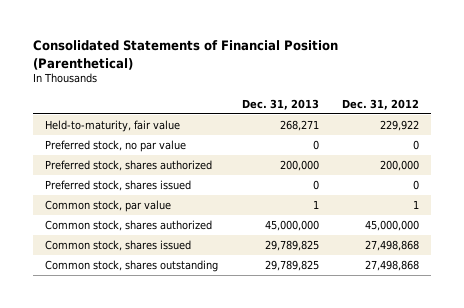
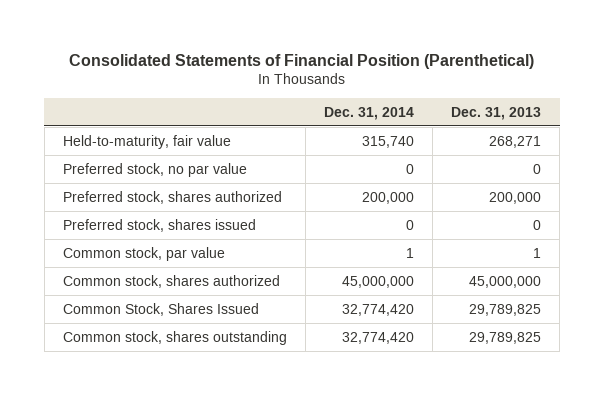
[342,98,420,110] Dec. 31, 2012 -> none
none -> [323,106,414,120] Dec. 31, 2014
[45,240,192,252] Common stock, shares issued -> [62,302,259,316] Common Stock, Shares Issued

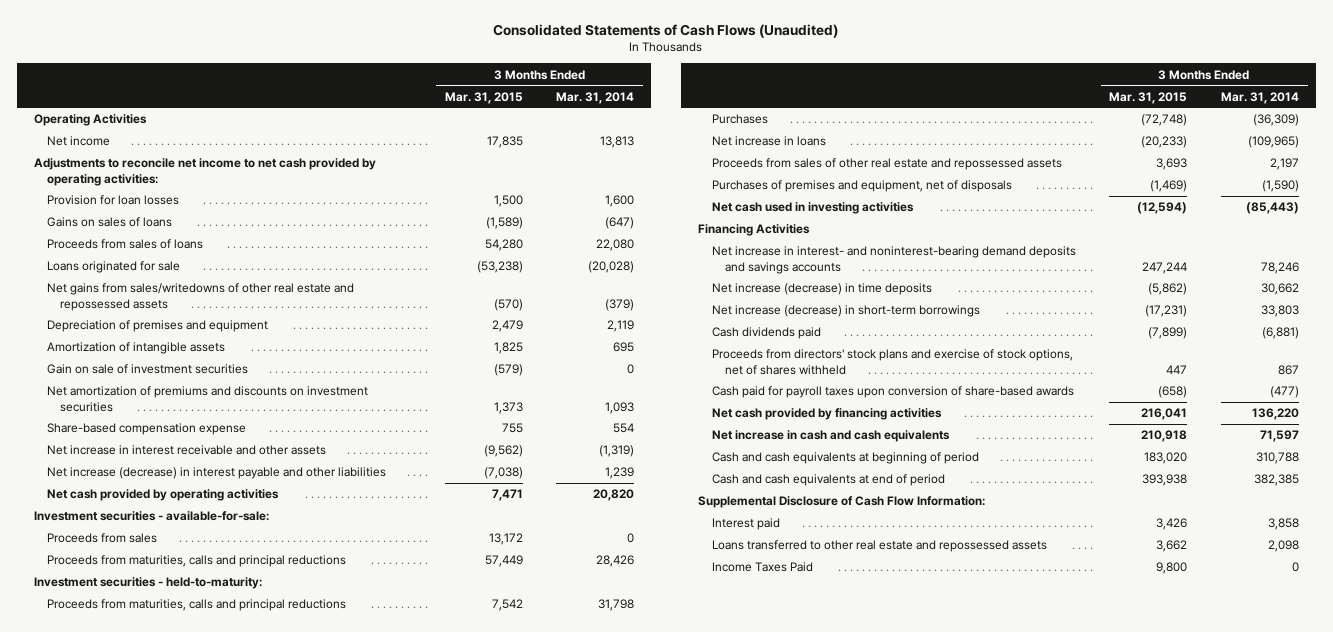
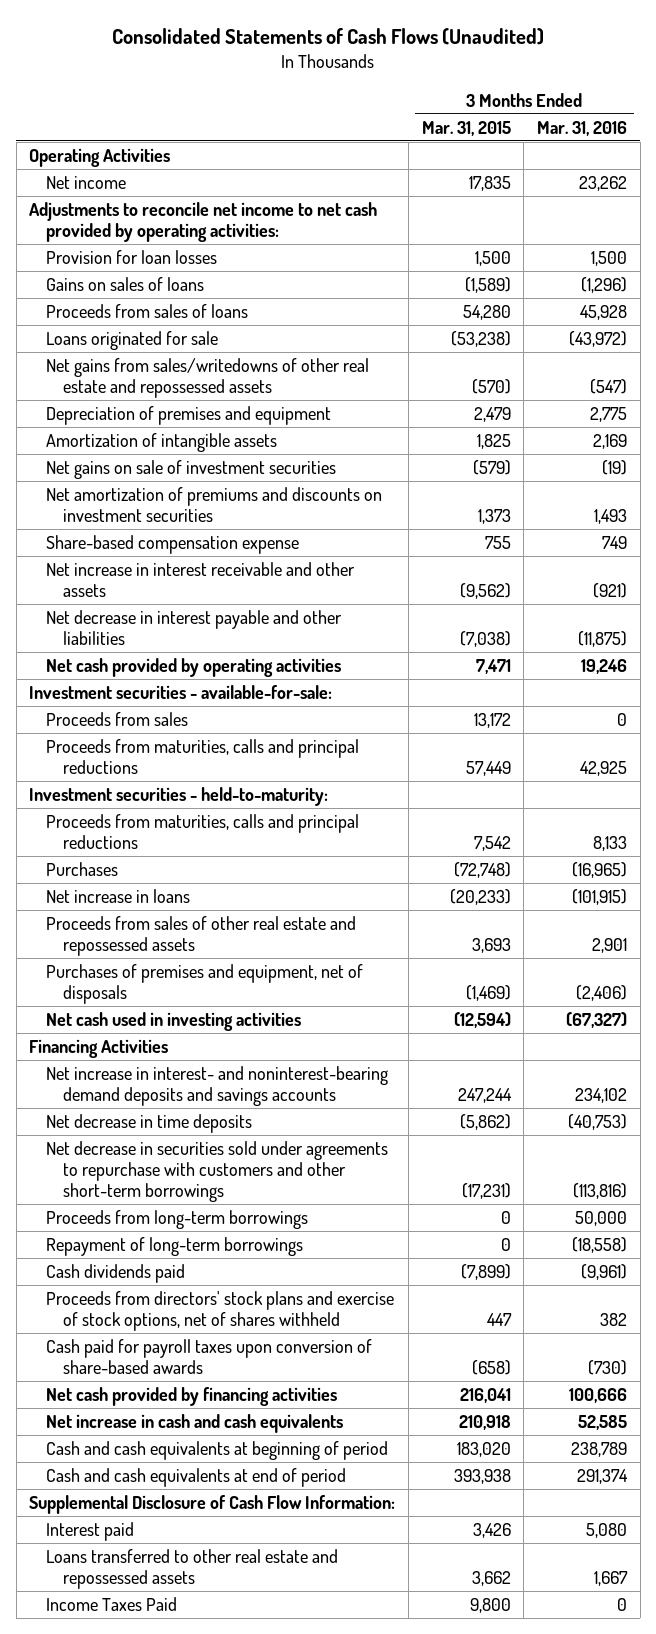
[556,91,635,104] Mar. 31, 2014 -> none
none -> [536,120,627,136] Mar. 31, 2016
[46,364,248,375] Gain on sale of investment securities -> [46,460,337,480] Net gains on sale of investment securities
[46,467,386,480] Net increase (decrease) in interest payable and other liabilities -> [46,610,343,646] Net decrease in interest payable and other liabilities
[711,283,932,296] Net increase (decrease) in time deposits -> [46,1114,253,1134] Net decrease in time deposits
[711,305,980,318] Net increase (decrease) in short-term borrowings -> [46,1141,389,1202] Net decrease in securities sold under agreements to repurchase with customers and other short-term borrowings
none -> [46,1210,309,1230] Proceeds from long-term borrowings
none -> [46,1237,304,1257] Repayment of long-term borrowings

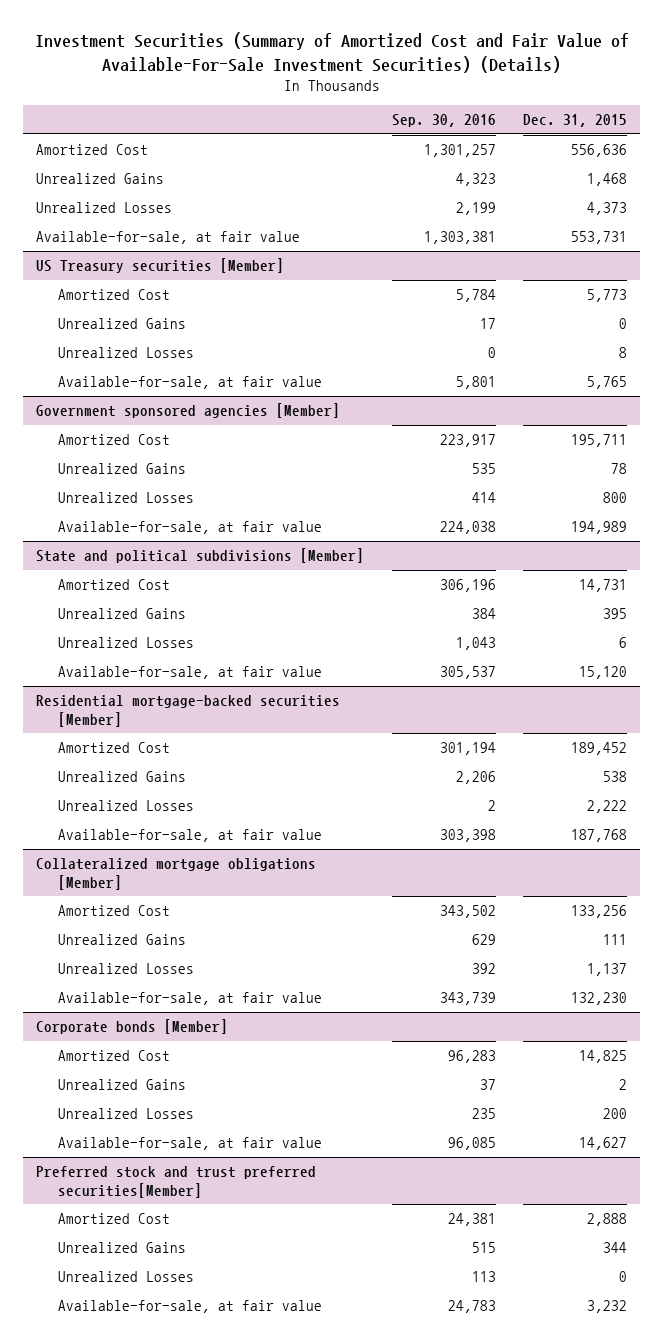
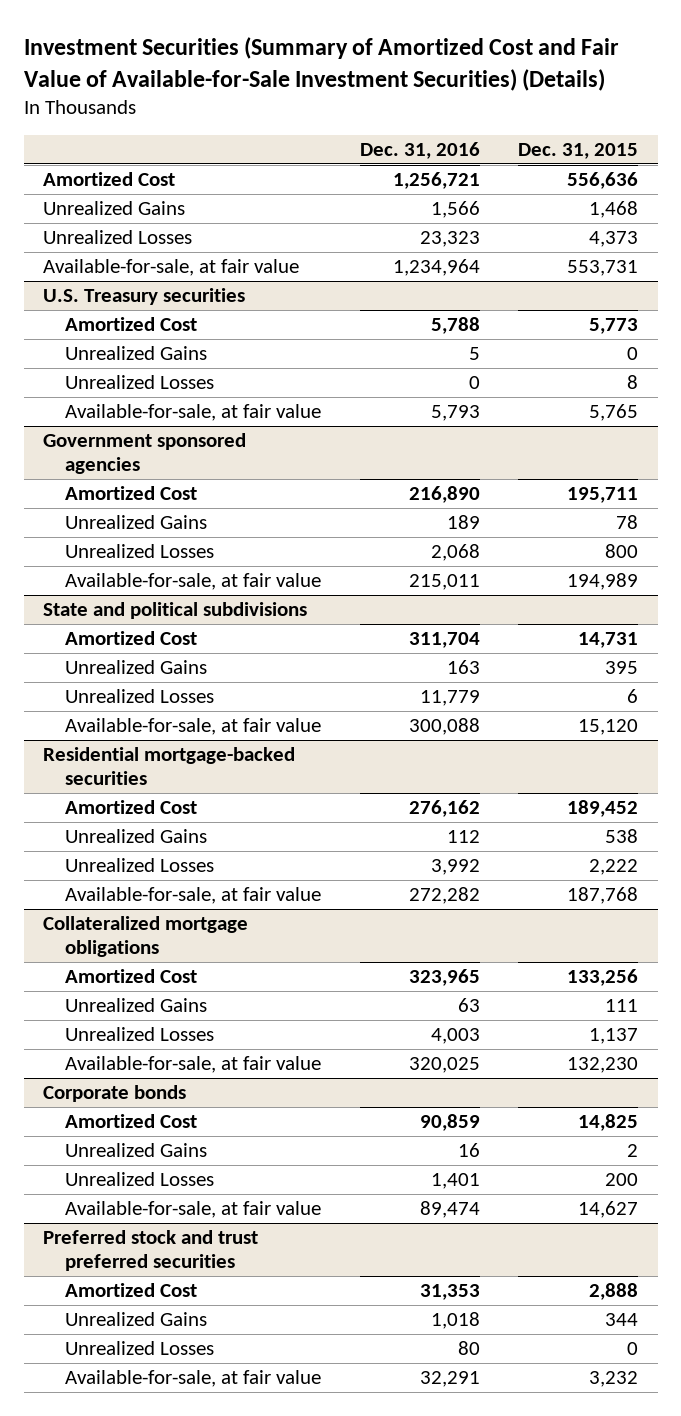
[34,32,629,73] Investment Securities (Summary of Amortized Cost and Fair Value of Available-For-Sale Investment Securities) (Details) -> [23,37,619,91] Investment Securities (Summary of Amortized Cost and Fair Value of Available-for-Sale Investment Securities) (Details)
[391,114,496,128] Sep. 30, 2016 -> none
none -> [359,141,480,159] Dec. 31, 2016
[36,258,285,274] US Treasury securities [Member] -> [42,288,245,306] U.S. Treasury securities
[36,403,341,419] Government sponsored agencies [Member] -> [42,433,246,475] Government sponsored agencies
[36,548,365,564] State and political subdivisions [Member] -> [42,602,307,620] State and political subdivisions
[36,695,341,727] Residential mortgage-backed securities [Member] -> [42,747,295,786] Residential mortgage-backed securities
[36,858,317,890] Collateralized mortgage obligations [Member] -> [42,916,248,958] Collateralized mortgage obligations
[36,1019,229,1035] Corporate bonds [Member] -> [42,1085,186,1103] Corporate bonds
[36,1166,317,1198] Preferred stock and trust preferred securities[Member] -> [42,1230,258,1272] Preferred stock and trust preferred securities

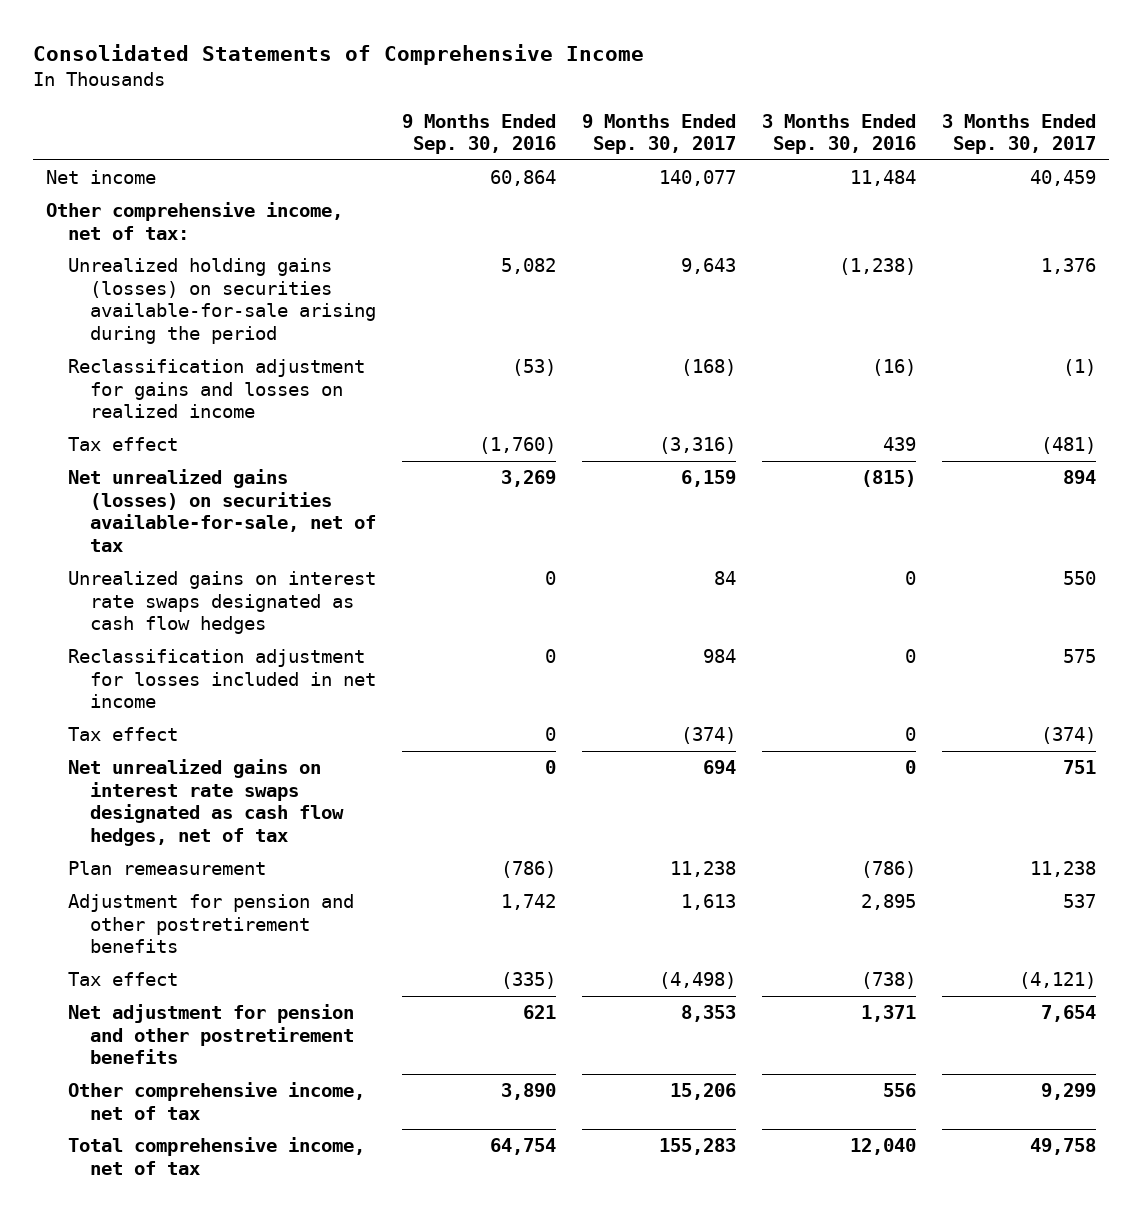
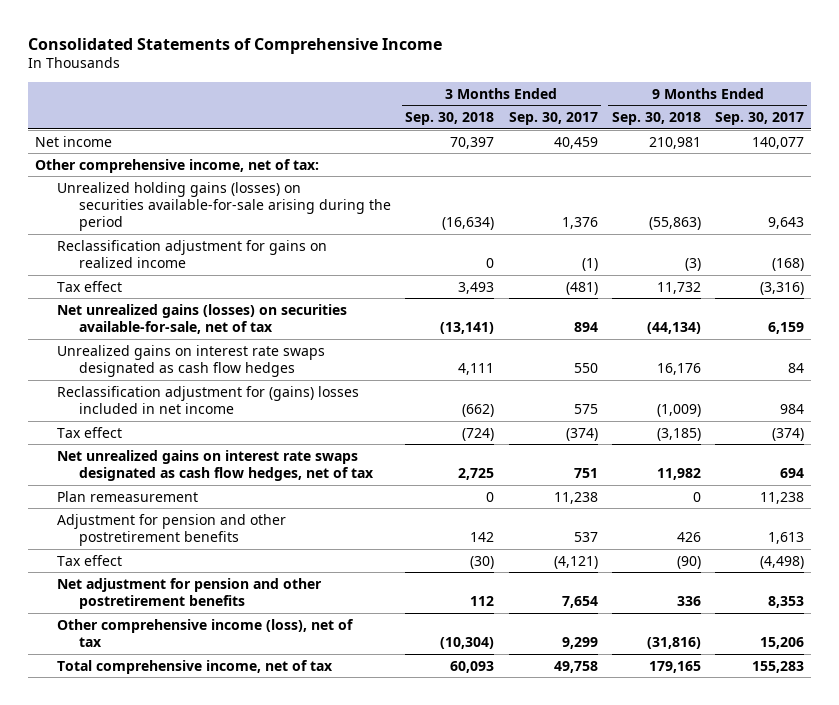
[401,113,556,155] 9 Months Ended Sep. 30, 2016 -> none
[762,113,917,155] 3 Months Ended Sep. 30, 2016 -> none
none -> [405,112,495,126] Sep. 30, 2018
none -> [611,112,701,126] Sep. 30, 2018
[67,359,365,419] Reclassification adjustment for gains and losses on realized income -> [57,239,328,268] Reclassification adjustment for gains on realized income
[67,649,376,709] Reclassification adjustment for losses included in net income -> [57,385,360,414] Reclassification adjustment for (gains) losses included in net income
[67,1082,365,1120] Other comprehensive income, net of tax -> [57,618,355,647] Other comprehensive income (loss), net of tax

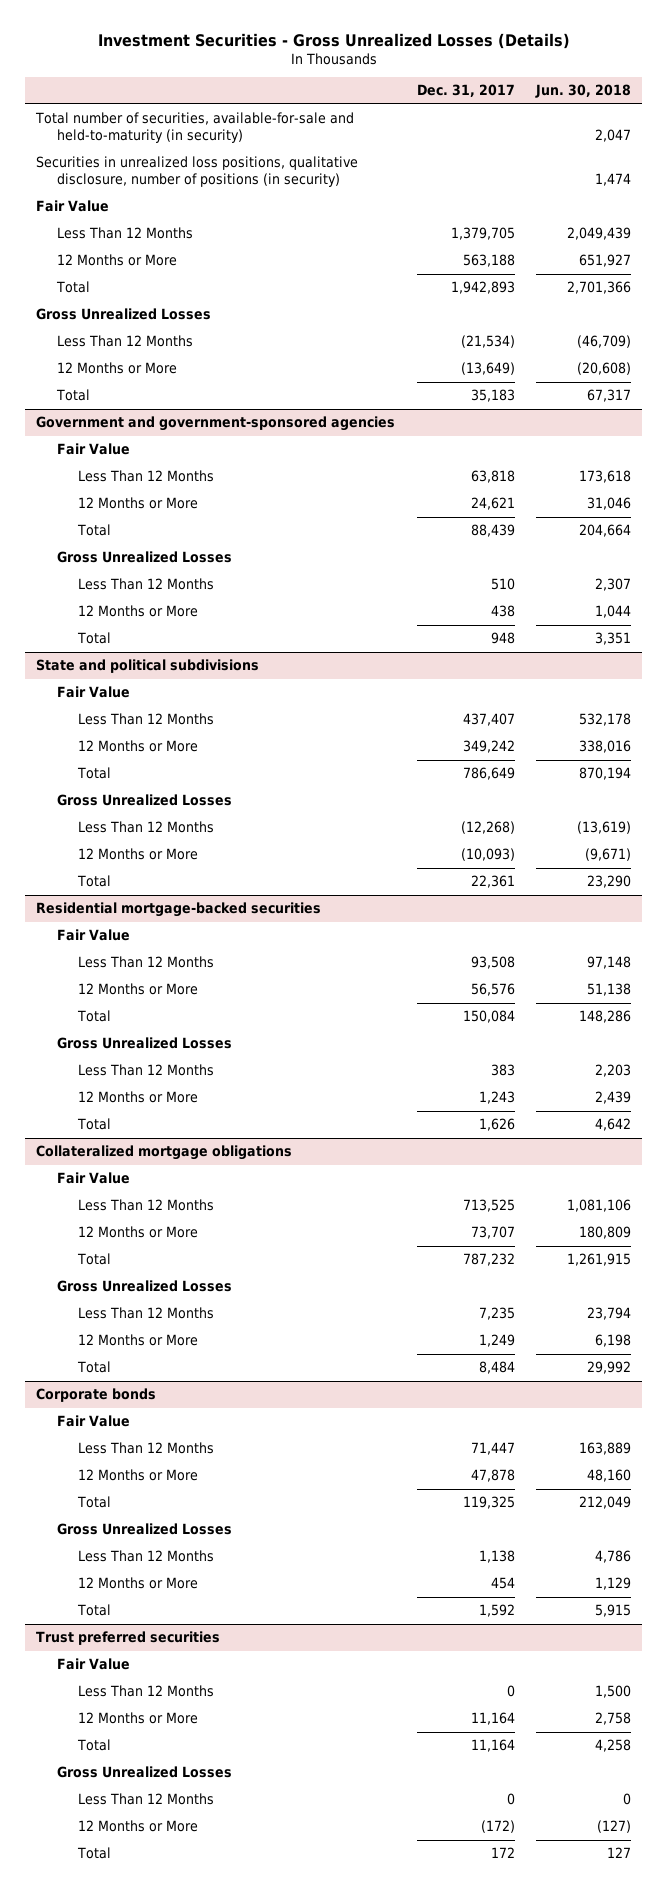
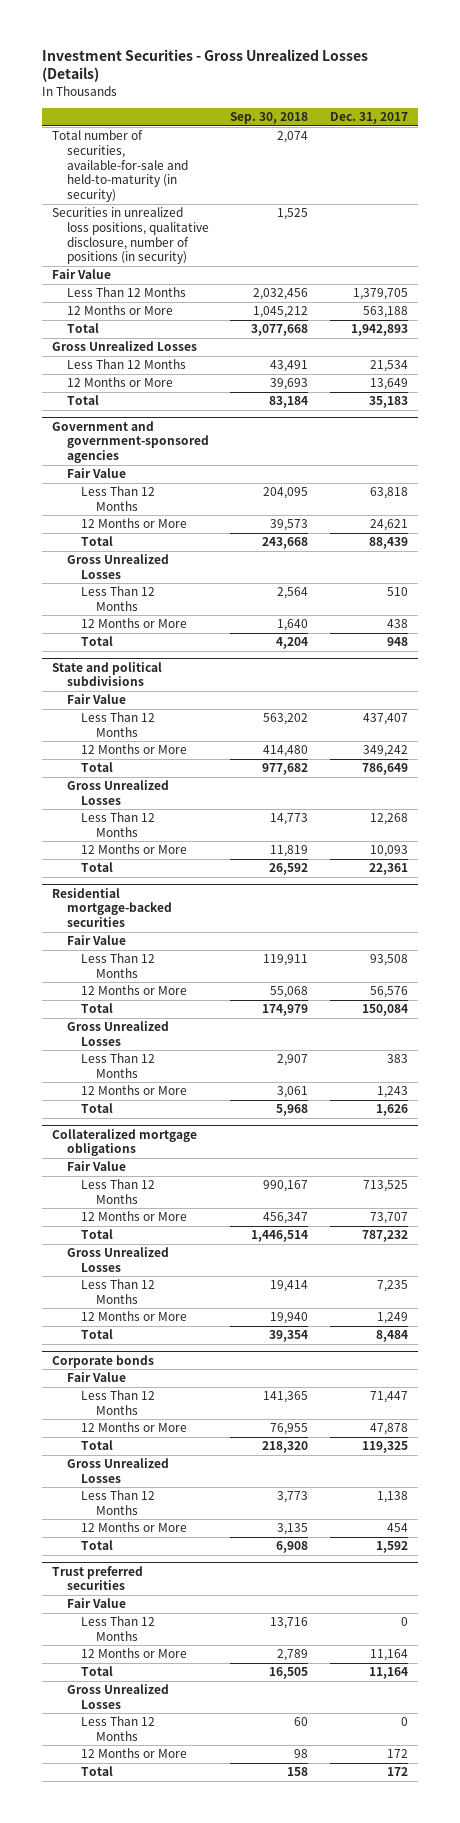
[535,84,632,99] Jun. 30, 2018 -> none
none -> [230,112,309,125] Sep. 30, 2018
[460,335,515,349] (21,534) -> [369,360,408,373] 21,534
[460,362,515,376] (13,649) -> [369,378,408,391] 13,649
[460,821,515,835] (12,268) -> [369,813,408,826] 12,268
[460,848,515,862] (10,093) -> [369,845,408,858] 10,093
[480,1820,515,1834] (172) -> [386,1749,408,1759] 172

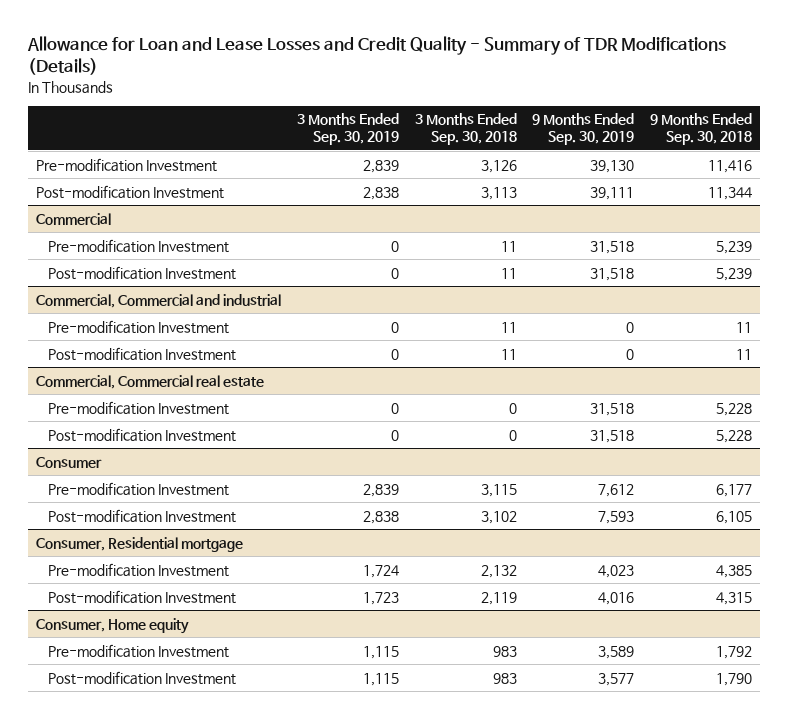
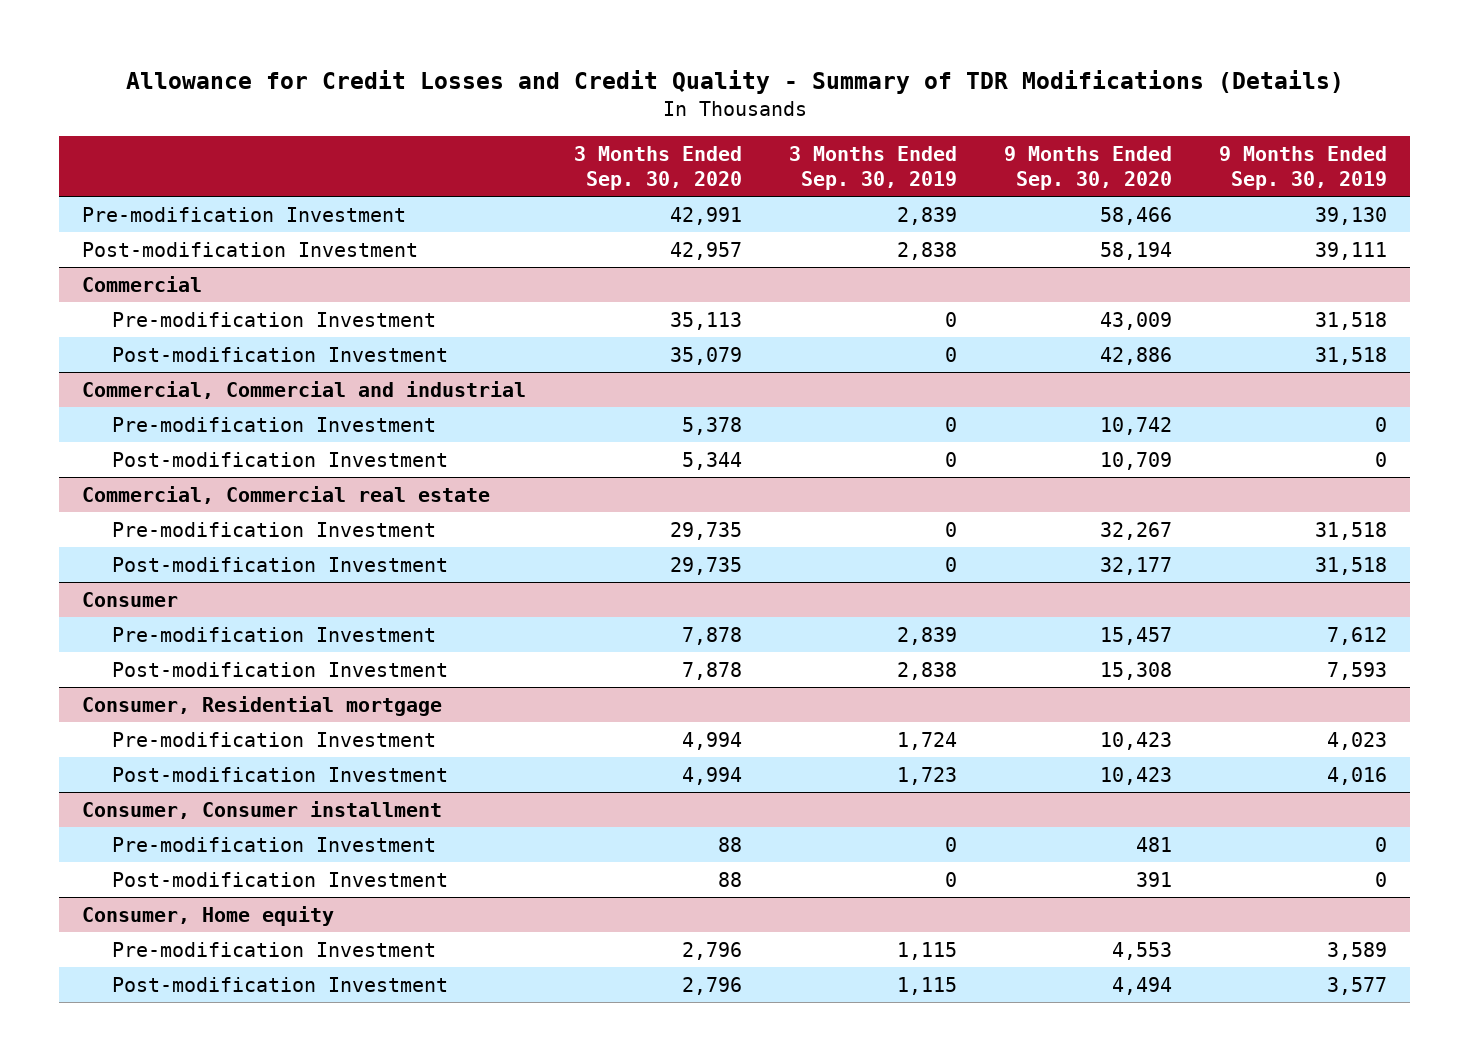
[27,36,727,76] Allowance for Loan and Lease Losses and Credit Quality - Summary of TDR Modifications (Details) -> [125,70,1344,95] Allowance for Credit Losses and Credit Quality - Summary of TDR Modifications (Details)
[414,113,517,146] 3 Months Ended Sep. 30, 2018 -> none
[650,113,753,146] 9 Months Ended Sep. 30, 2018 -> none
none -> [573,145,742,190] 3 Months Ended Sep. 30, 2020
none -> [1003,145,1172,190] 9 Months Ended Sep. 30, 2020
none -> [82,800,443,819] Consumer, Consumer installment
none -> [112,836,437,852] Pre-modification Investment
none -> [112,871,449,887] Post-modification Investment

